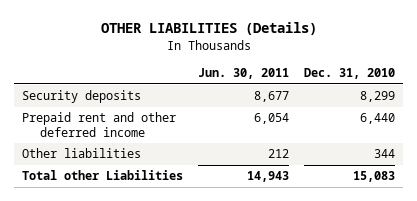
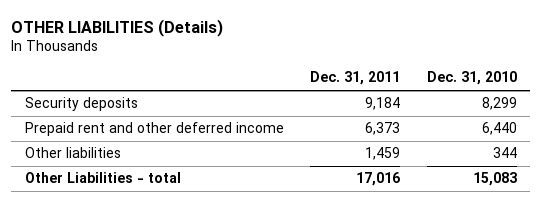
[198,68,290,80] Jun. 30, 2011 -> none
none -> [310,71,401,86] Dec. 31, 2011
[22,170,184,181] Total other Liabilities -> [24,172,181,184] Other Liabilities - total

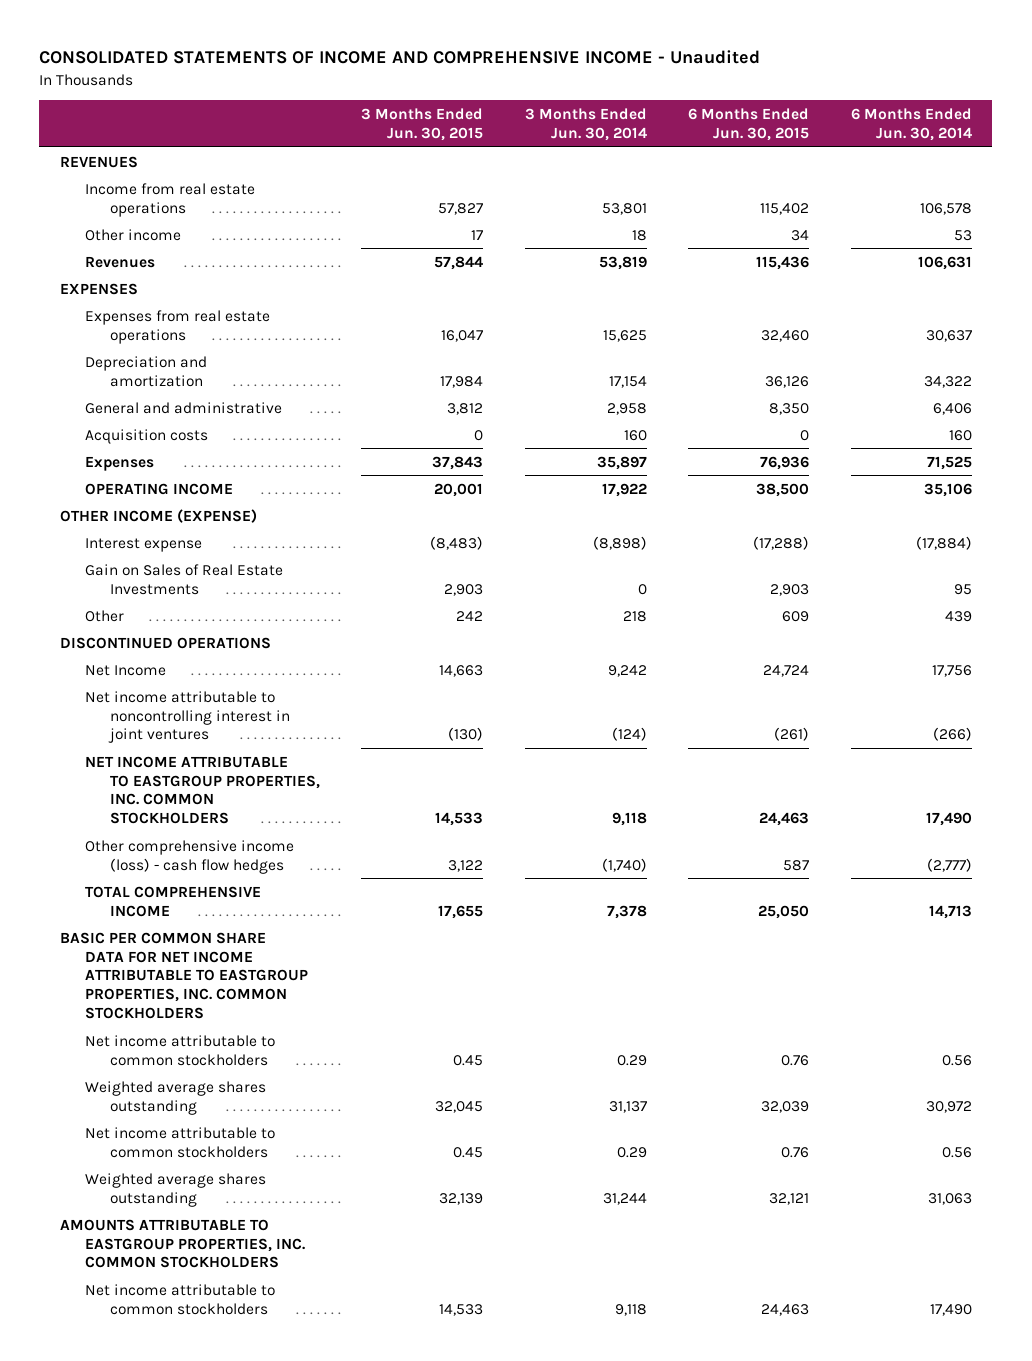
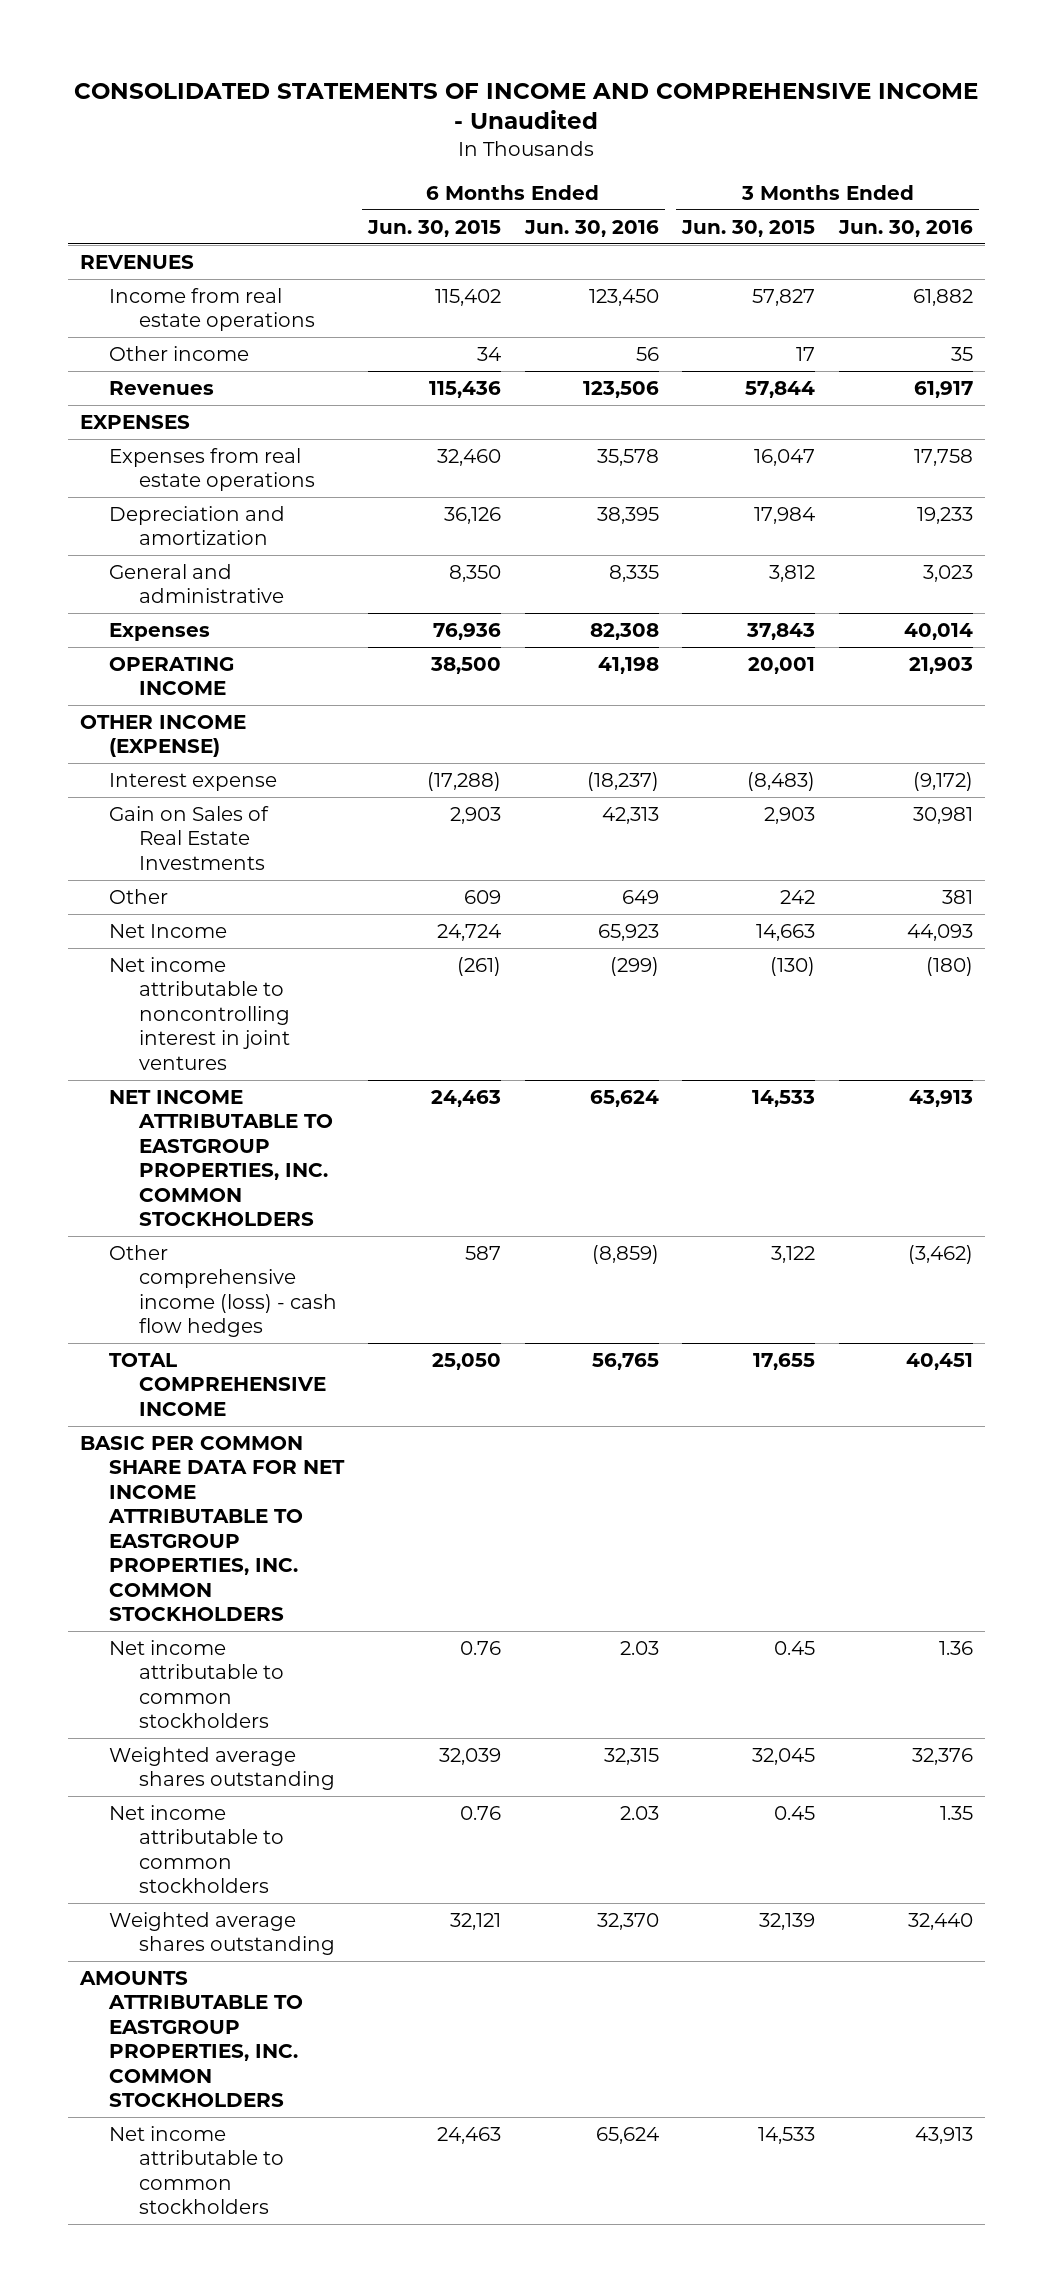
[524,108,647,141] 3 Months Ended Jun. 30, 2014 -> none
[850,108,972,141] 6 Months Ended Jun. 30, 2014 -> none
none -> [523,219,659,237] Jun. 30, 2016
none -> [838,219,974,237] Jun. 30, 2016
[84,428,208,444] Acquisition costs -> none
[59,636,271,649] DISCONTINUED OPERATIONS -> none

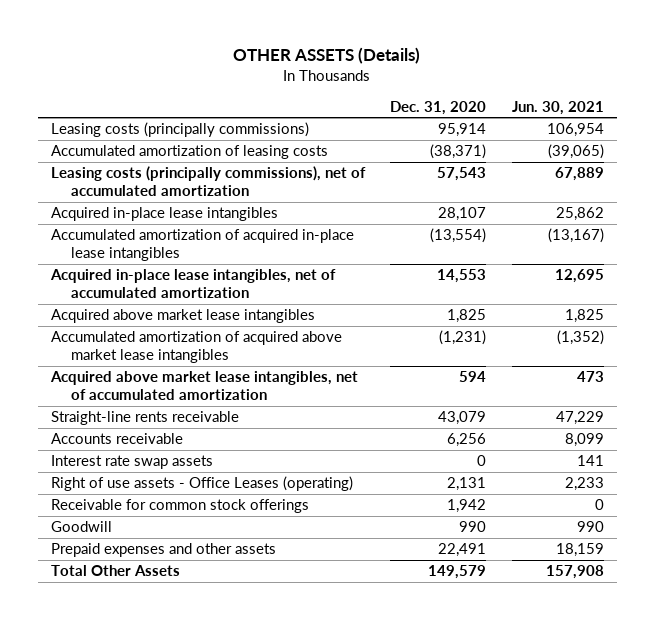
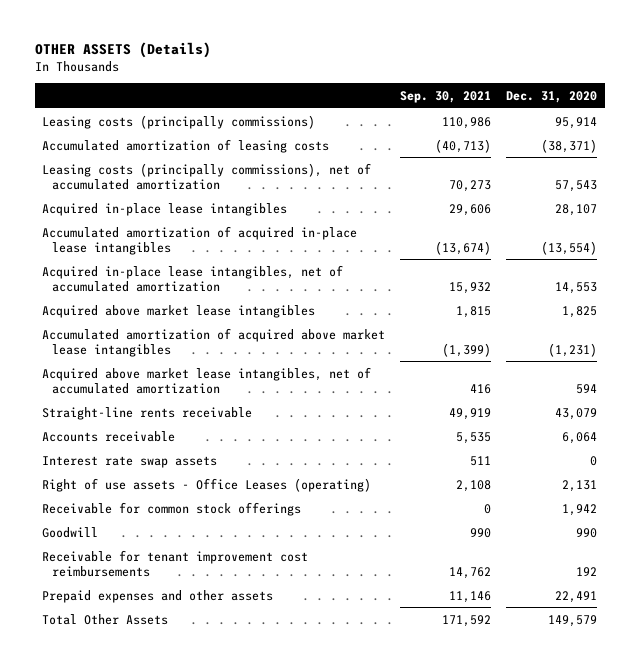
[511,100,604,115] Jun. 30, 2021 -> none
none -> [400,90,492,103] Sep. 30, 2021
[447,433,487,448] 6,256 -> [562,431,598,444] 6,064
none -> [42,549,309,577] Receivable for tenant improvement cost reimbursements

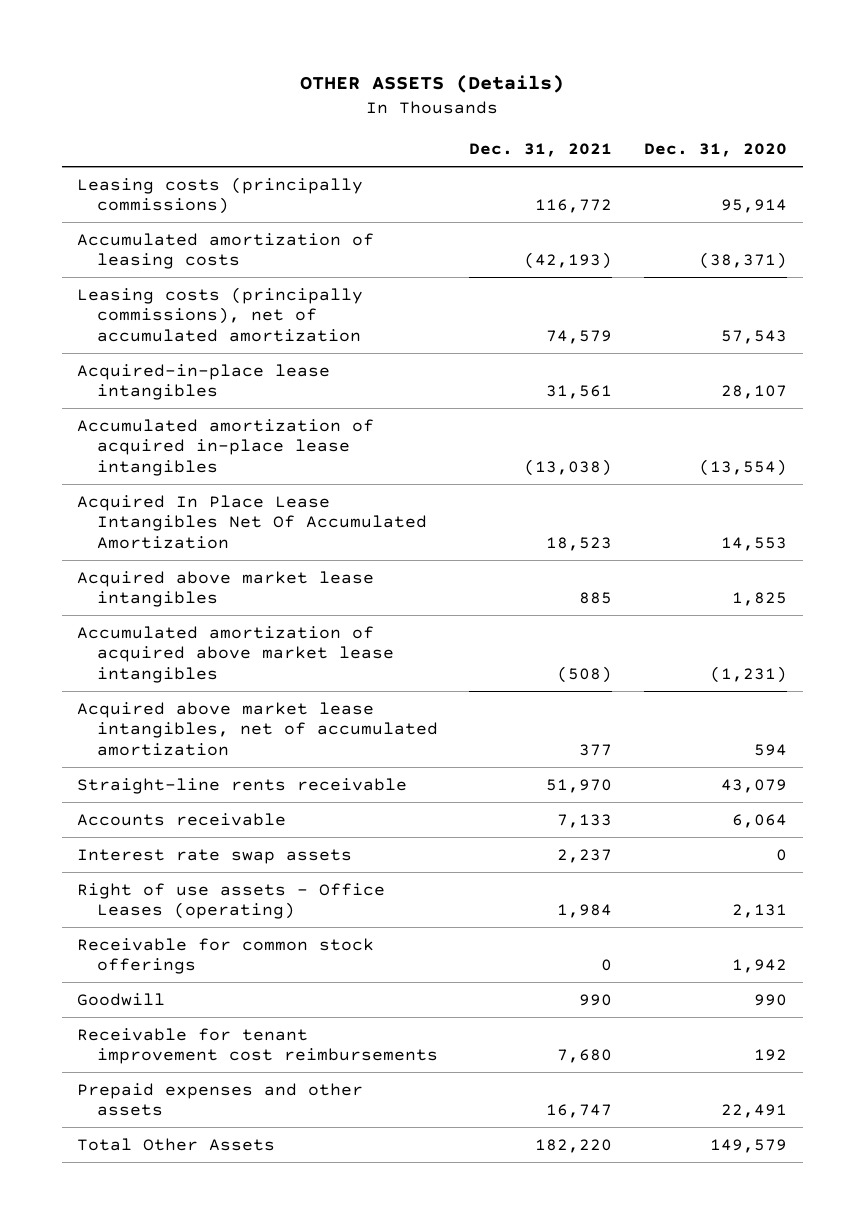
[400,90,492,103] Sep. 30, 2021 -> none
none -> [469,143,613,158] Dec. 31, 2021
[42,202,288,216] Acquired in-place lease intangibles -> [77,363,331,401] Acquired-in-place lease intangibles
[42,264,344,292] Acquired in-place lease intangibles, net of accumulated amortization -> [77,494,427,549] Acquired In Place Lease Intangibles Net Of Accumulated Amortization

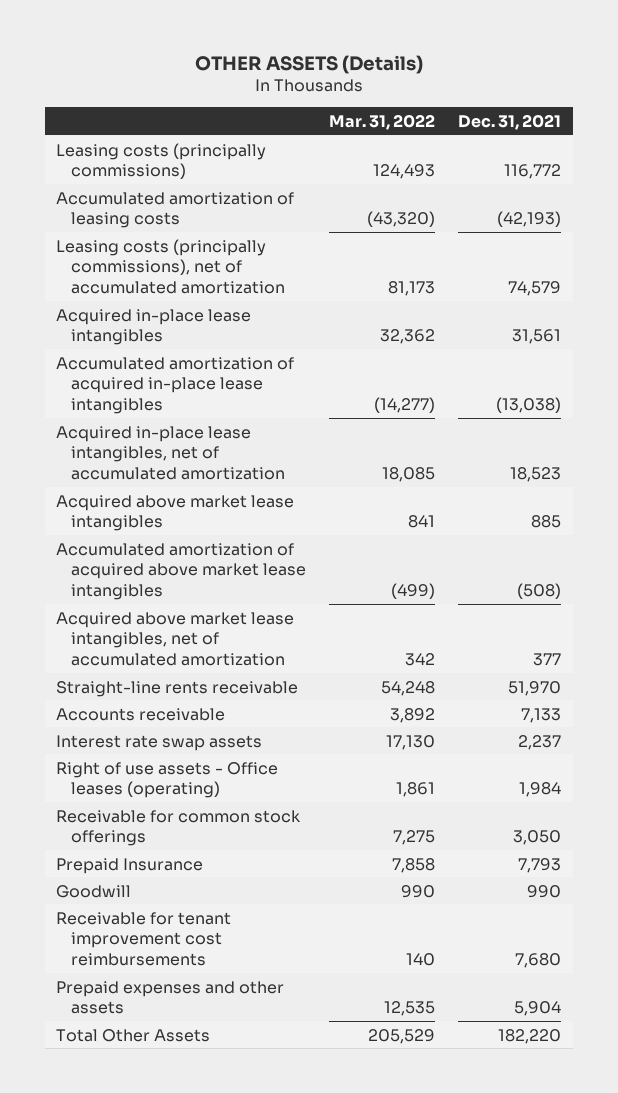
[643,143,787,158] Dec. 31, 2020 -> none
none -> [329,113,436,130] Mar. 31, 2022
[77,363,331,401] Acquired-in-place lease intangibles -> [56,308,252,346] Acquired in-place lease intangibles
[77,494,427,549] Acquired In Place Lease Intangibles Net Of Accumulated Amortization -> [56,425,286,481] Acquired in-place lease intangibles, net of accumulated amortization
[77,882,386,920] Right of use assets - Office Leases (operating) -> [56,761,279,799] Right of use assets - Office leases (operating)
[601,959,613,972] 0 -> [513,830,562,846] 3,050
none -> [56,857,204,874] Prepaid Insurance
[546,1104,613,1119] 16,747 -> [514,1001,562,1017] 5,904

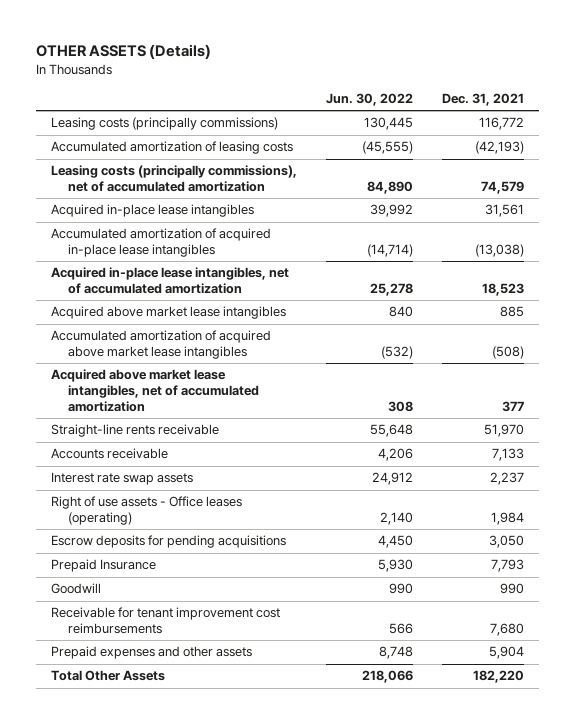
[329,113,436,130] Mar. 31, 2022 -> none
none -> [326,93,414,107] Jun. 30, 2022
[56,809,302,847] Receivable for common stock offerings -> [50,535,286,549] Escrow deposits for pending acquisitions

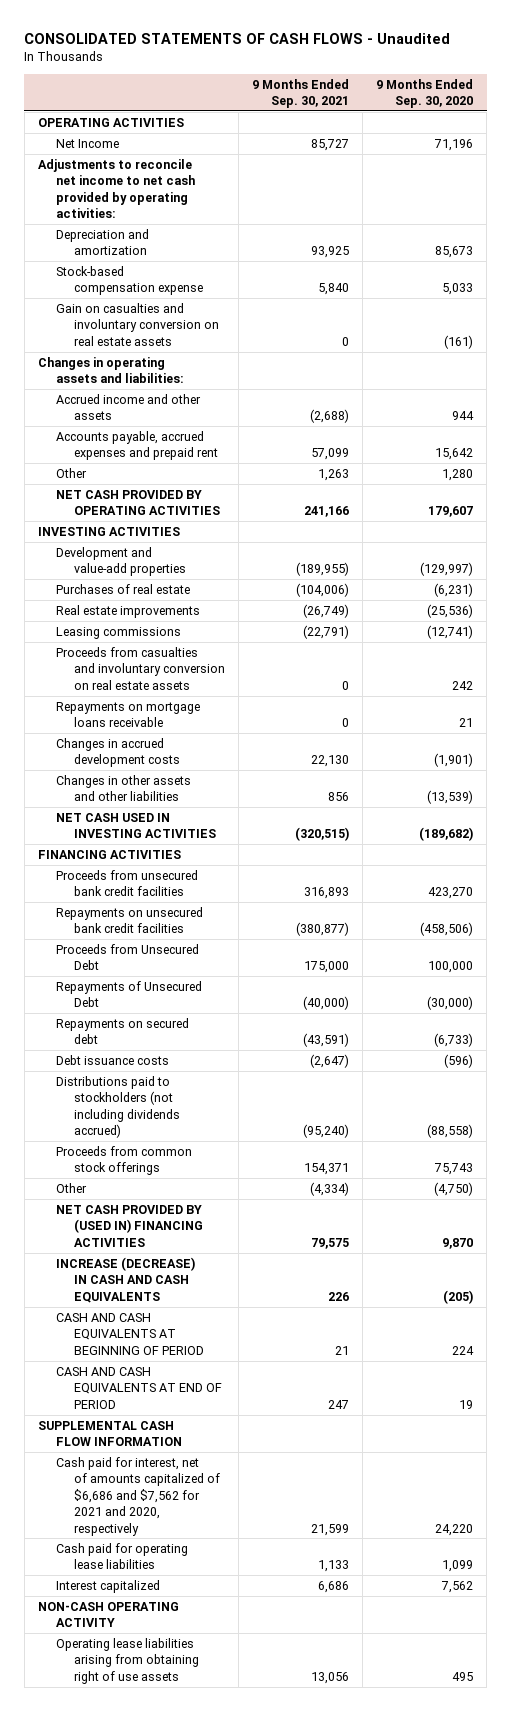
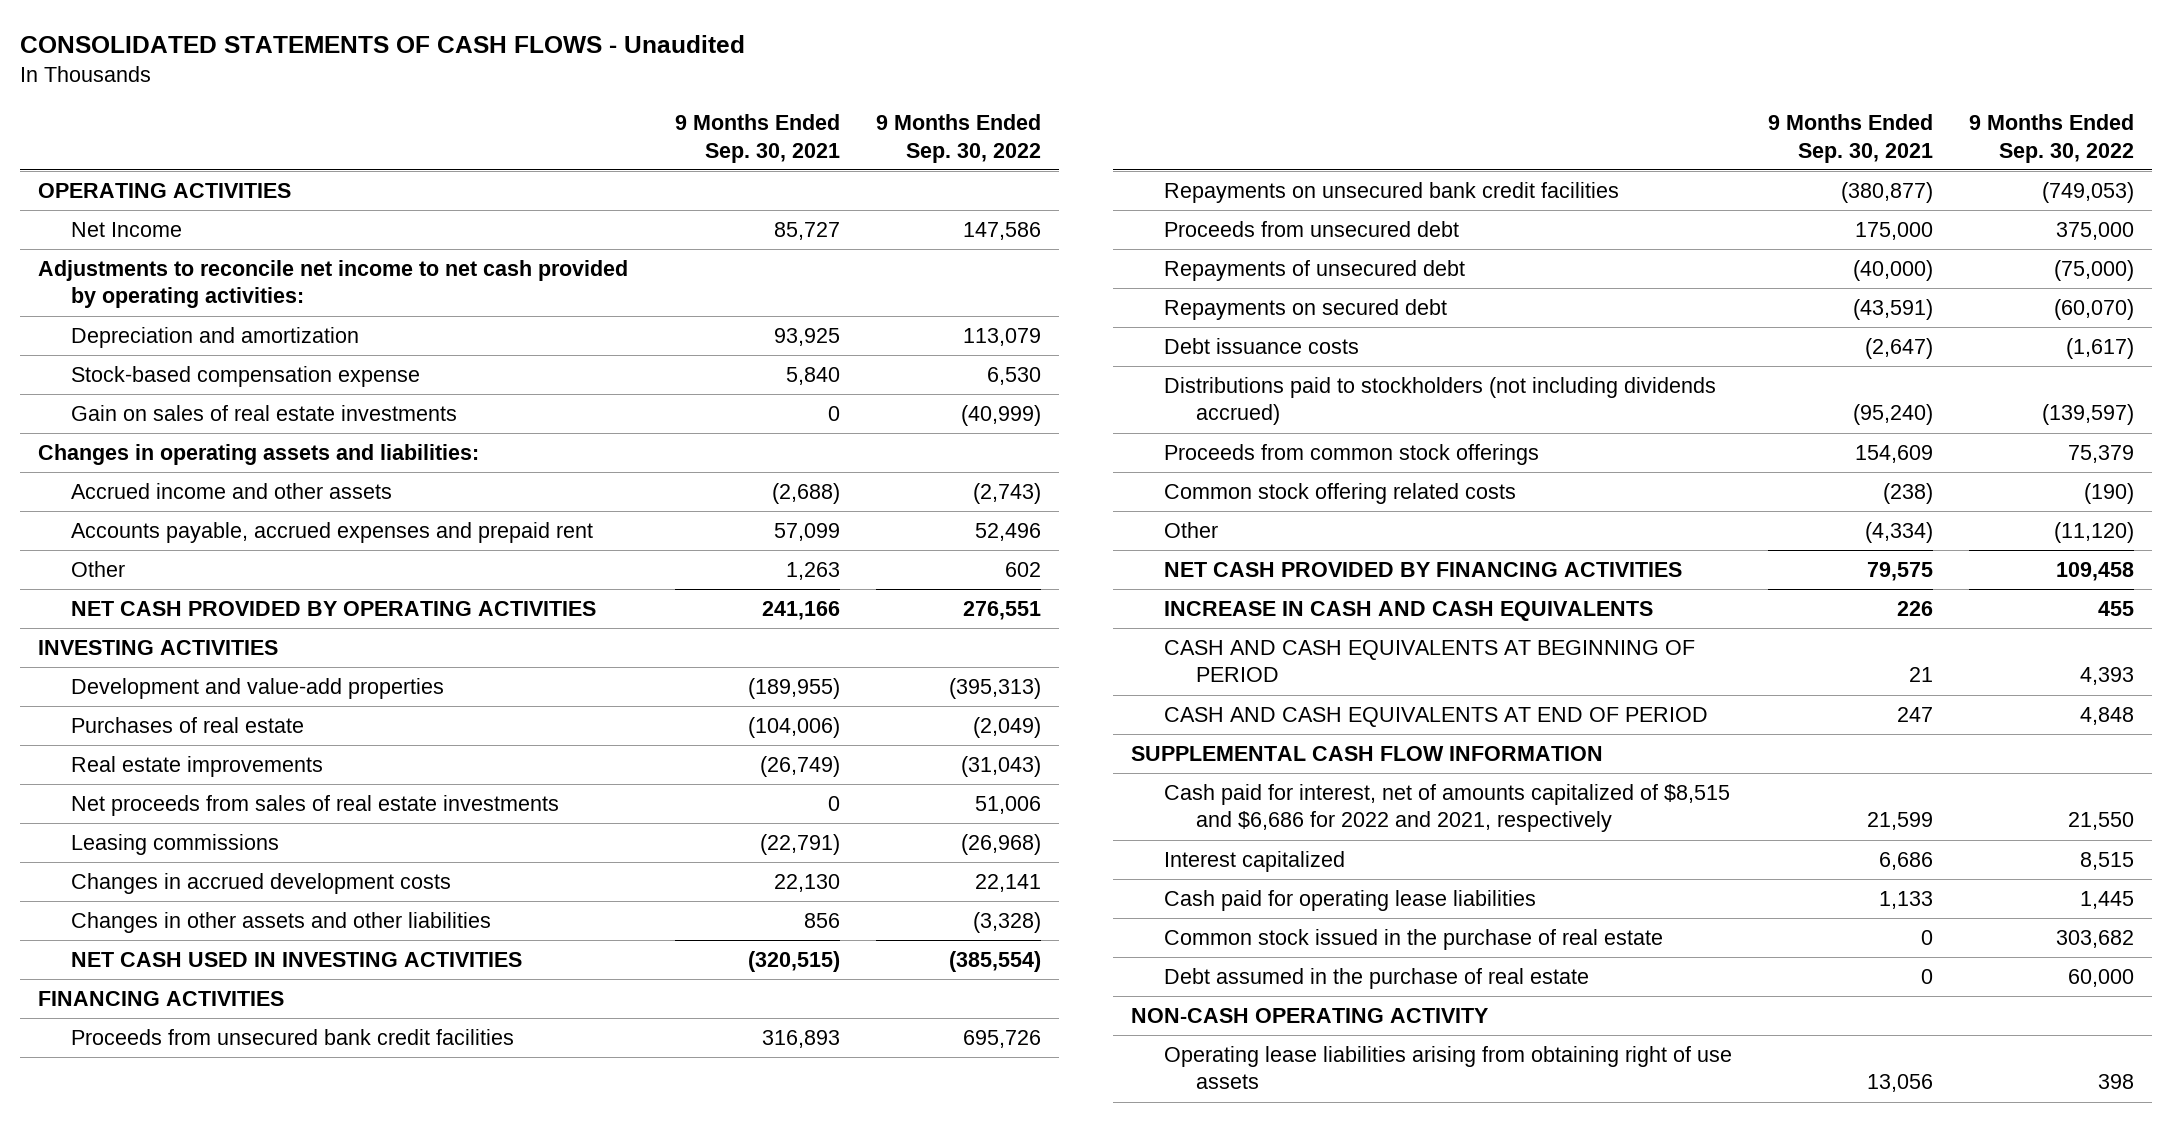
[376,78,474,109] 9 Months Ended Sep. 30, 2020 -> none
none -> [876,114,1042,163] 9 Months Ended Sep. 30, 2022
[55,302,220,346] Gain on casualties and involuntary conversion on real estate assets -> none
none -> [70,404,457,421] Gain on sales of real estate investments
none -> [70,794,559,816] Net proceeds from sales of real estate investments
[55,646,226,690] Proceeds from casualties and involuntary conversion on real estate assets -> none
[55,701,200,728] Repayments on mortgage loans receivable -> none
[55,943,199,971] Proceeds from Unsecured Debt -> [1163,220,1459,237] Proceeds from unsecured debt
[55,980,202,1008] Repayments of Unsecured Debt -> [1163,259,1465,281] Repayments of unsecured debt
[304,1163,350,1176] 154,371 -> [1854,444,1933,463] 154,609
none -> [1163,482,1516,504] Common stock offering related costs
[55,1204,204,1247] NET CASH PROVIDED BY (USED IN) FINANCING ACTIVITIES -> [1163,561,1682,577] NET CASH PROVIDED BY FINANCING ACTIVITIES
[55,1256,195,1303] INCREASE (DECREASE) IN CASH AND CASH EQUIVALENTS -> [1163,600,1653,621] INCREASE IN CASH AND CASH EQUIVALENTS
[55,1456,221,1536] Cash paid for interest, net of amounts capitalized of $6,686 and $7,562 for 2021 and 2020, respectively -> [1163,783,1730,833] Cash paid for interest, net of amounts capitalized of $8,515 and $6,686 for 2022 and 2021, respectively
[55,1542,188,1570] Cash paid for operating lease liabilities -> [1163,889,1536,911] Cash paid for operating lease liabilities
none -> [1163,928,1663,950] Common stock issued in the purchase of real estate
none -> [1163,967,1589,989] Debt assumed in the purchase of real estate

